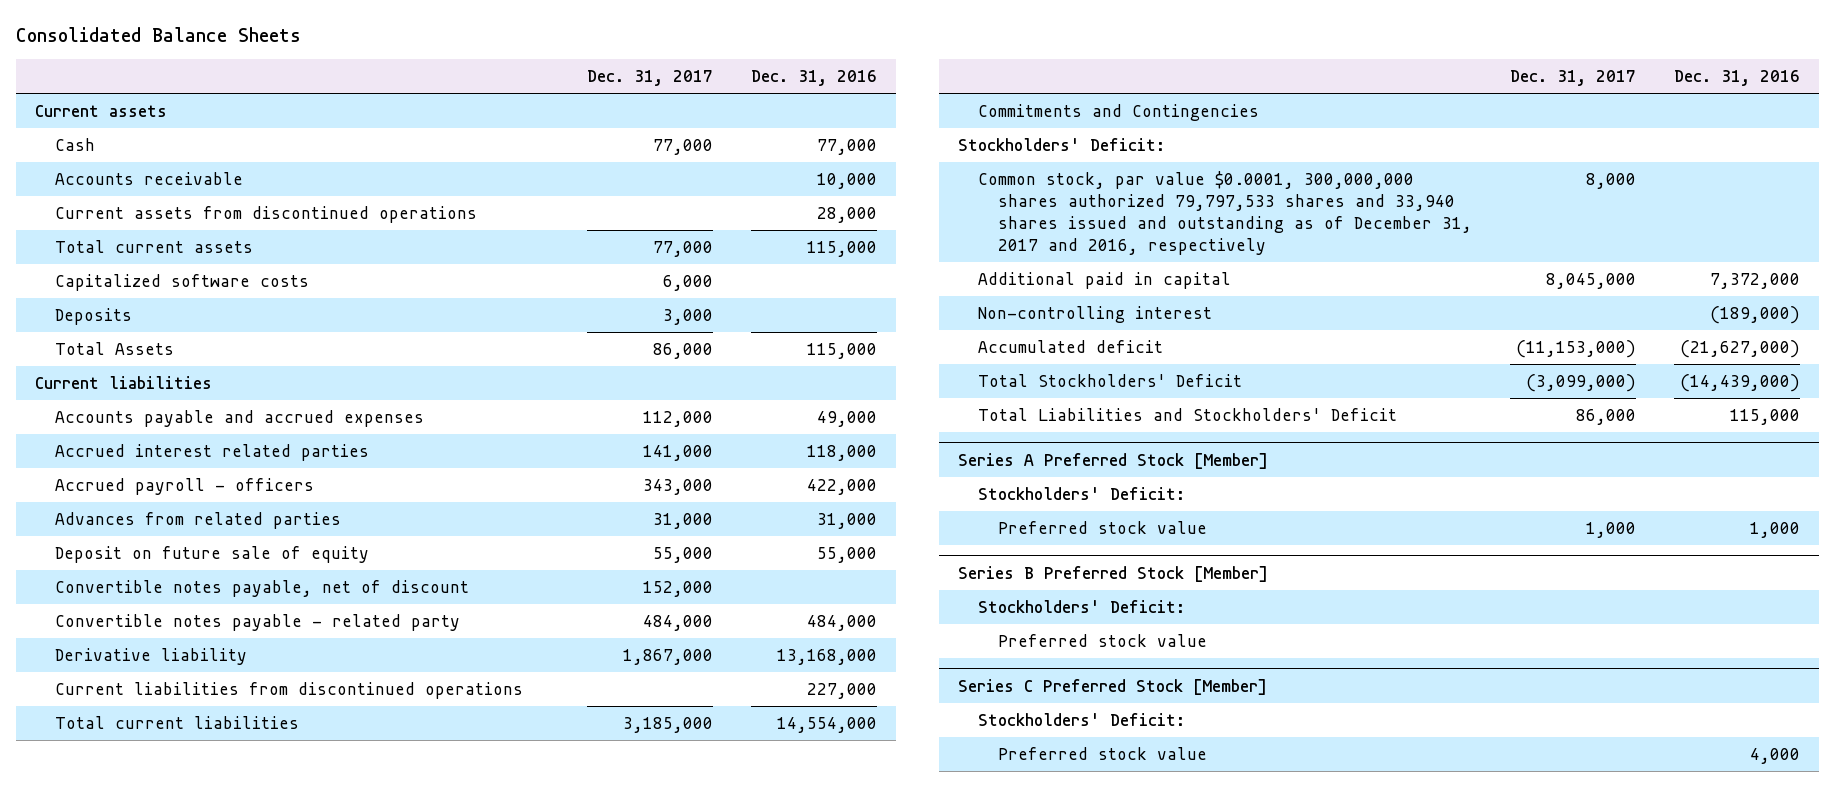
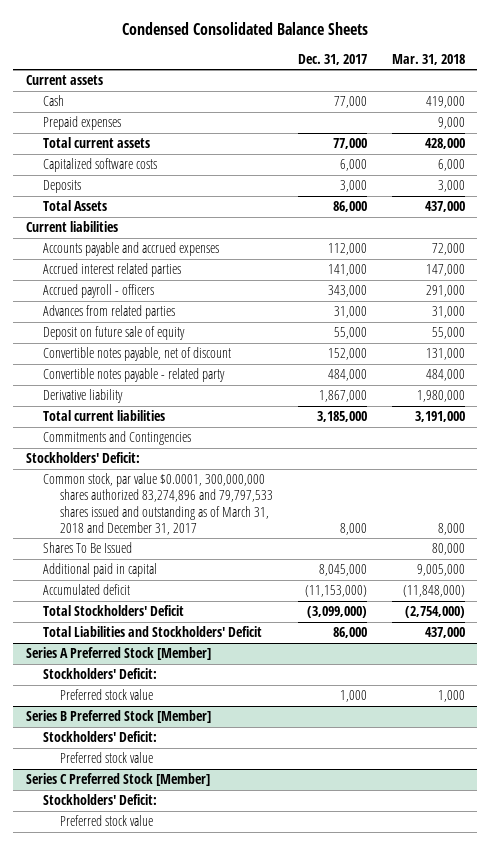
[15,27,301,43] Consolidated Balance Sheets -> [122,21,369,35] Condensed Consolidated Balance Sheets
[751,70,878,87] Dec. 31, 2016 -> none
none -> [391,54,465,66] Mar. 31, 2018
[54,171,243,185] Accounts receivable -> none
[54,205,477,223] Current assets from discontinued operations -> none
none -> [42,116,121,131] Prepaid expenses
[54,681,523,699] Current liabilities from discontinued operations -> none
[977,170,1472,255] Common stock, par value $0.0001, 300,000,000 shares authorized 79,797,533 shares and 33,940 shares issued and outstanding as of December 31, 2017 and 2016, respectively -> [42,473,273,535] Common stock, par value $0.0001, 300,000,000 shares authorized 83,274,896 and 79,797,533 shares issued and outstanding as of March 31, 2018 and December 31, 2017
none -> [42,542,132,554] Shares To Be Issued
[977,305,1212,323] Non-controlling interest -> none

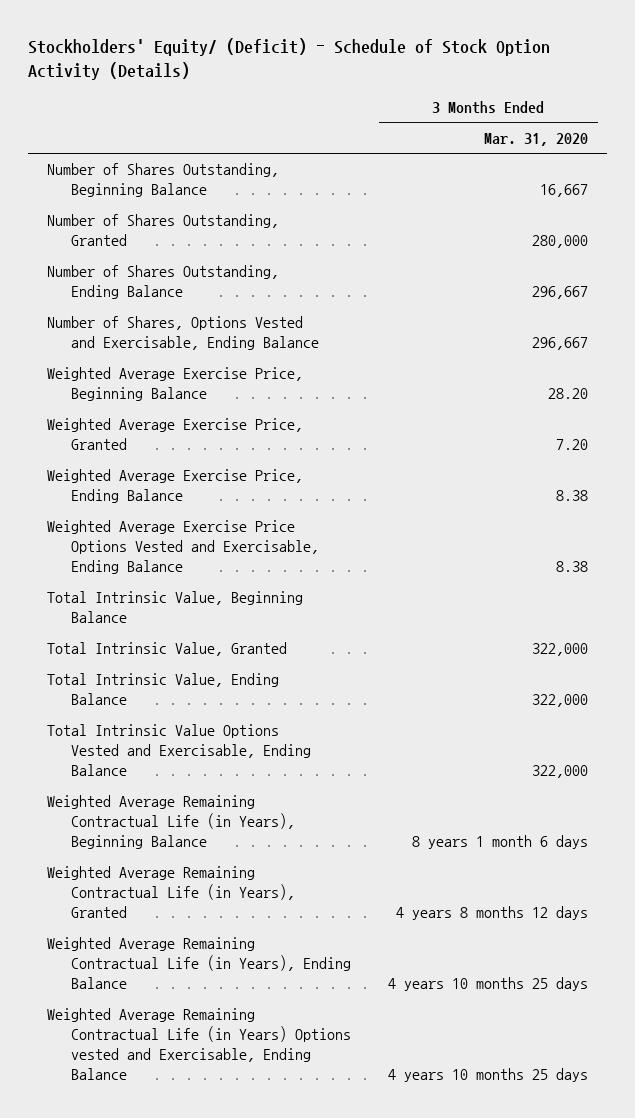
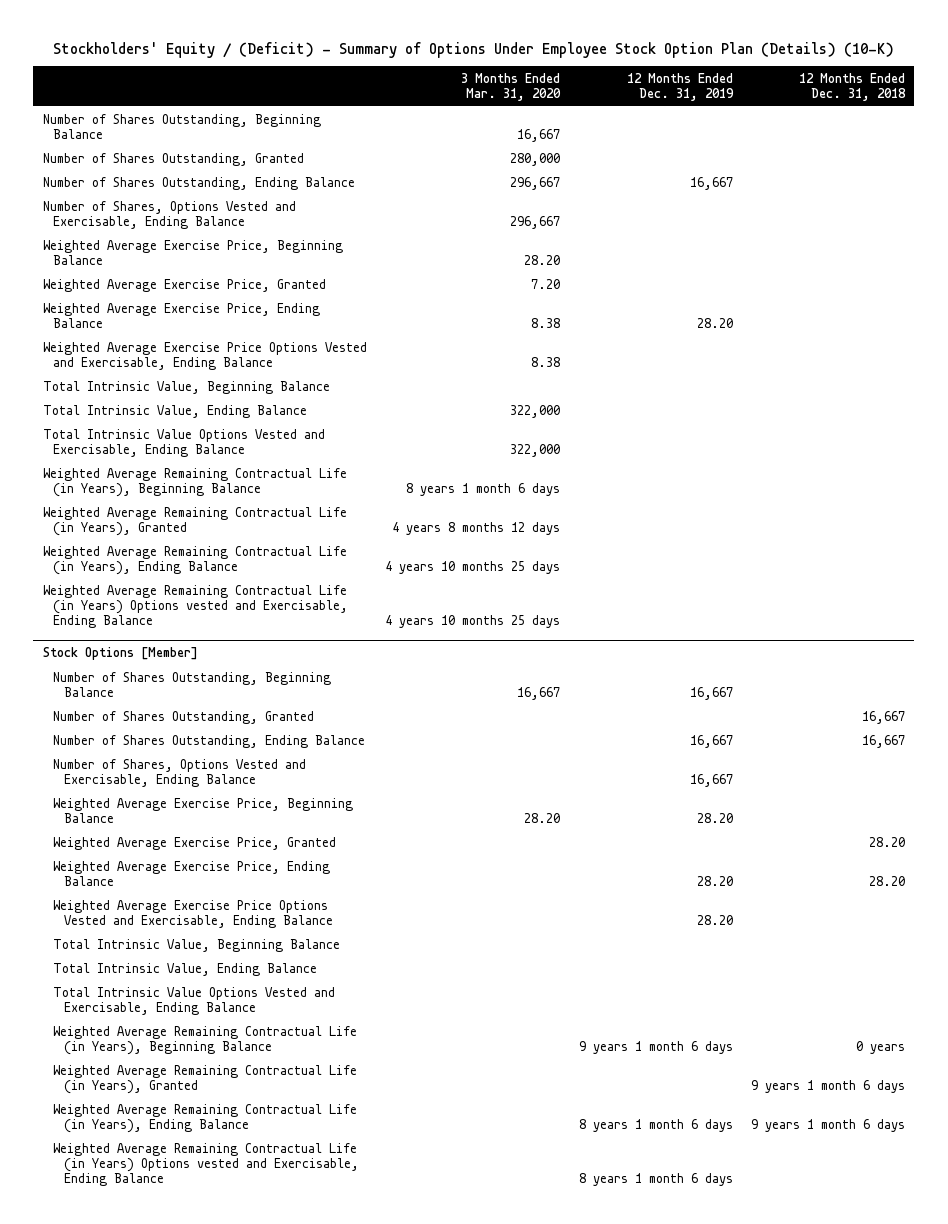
[28,38,551,81] Stockholders' Equity/ (Deficit) - Schedule of Stock Option Activity (Details) -> [52,41,894,58] Stockholders' Equity / (Deficit) - Summary of Options Under Employee Stock Option Plan (Details) (10-K)
none -> [626,72,734,102] 12 Months Ended Dec. 31, 2019
none -> [799,72,907,102] 12 Months Ended Dec. 31, 2018
[46,642,287,657] Total Intrinsic Value, Granted -> none
none -> [42,647,198,661] Stock Options [Member]
none -> [53,671,332,697] Number of Shares Outstanding, Beginning Balance
none -> [53,710,315,724] Number of Shares Outstanding, Granted
none -> [53,734,366,748] Number of Shares Outstanding, Ending Balance
none -> [53,758,307,787] Number of Shares, Options Vested and Exercisable, Ending Balance
none -> [53,797,354,823] Weighted Average Exercise Price, Beginning Balance
none -> [53,836,337,850] Weighted Average Exercise Price, Granted
none -> [53,860,331,886] Weighted Average Exercise Price, Ending Balance
none -> [53,899,333,928] Weighted Average Exercise Price Options Vested and Exercisable, Ending Balance
none -> [53,938,341,952] Total Intrinsic Value, Beginning Balance
none -> [53,962,318,976] Total Intrinsic Value, Ending Balance
none -> [53,986,336,1015] Total Intrinsic Value Options Vested and Exercisable, Ending Balance
none -> [53,1025,358,1055] Weighted Average Remaining Contractual Life (in Years), Beginning Balance
none -> [53,1064,358,1094] Weighted Average Remaining Contractual Life (in Years), Granted
none -> [53,1103,358,1133] Weighted Average Remaining Contractual Life (in Years), Ending Balance
none -> [53,1142,359,1186] Weighted Average Remaining Contractual Life (in Years) Options vested and Exercisable, Ending Balance

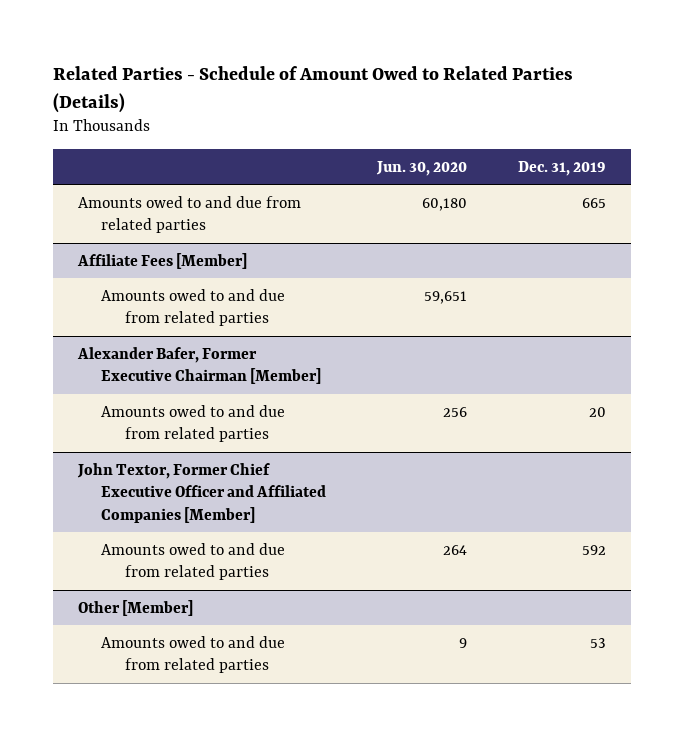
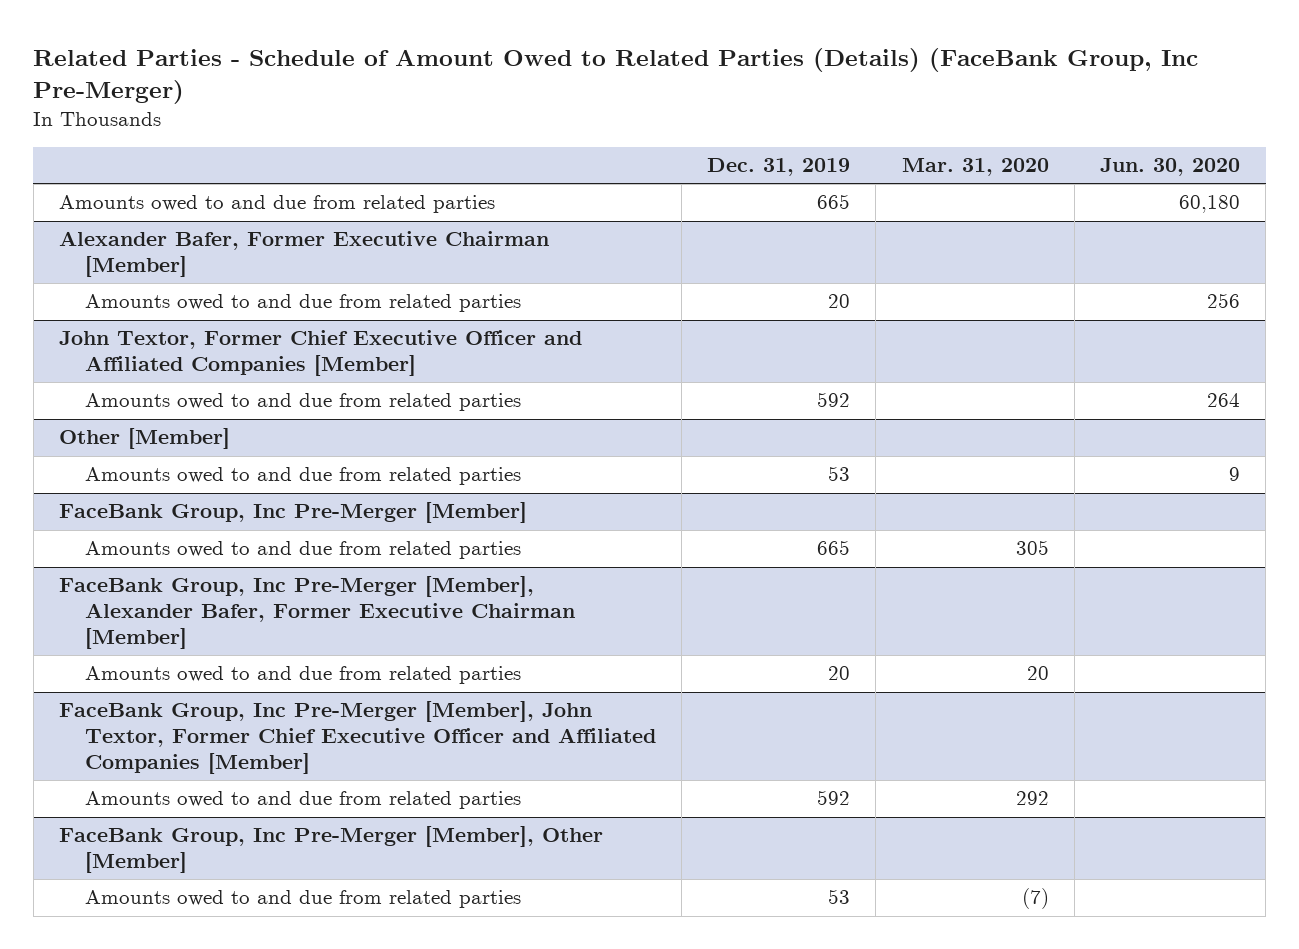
[52,66,573,113] Related Parties - Schedule of Amount Owed to Related Parties (Details) -> [33,47,1199,104] Related Parties - Schedule of Amount Owed to Related Parties (Details) (FaceBank Group, Inc Pre-Merger)
none -> [901,158,1049,177] Mar. 31, 2020
[76,252,247,269] Affiliate Fees [Member] -> none
[101,288,286,327] Amounts owed to and due from related parties -> none
none -> [58,502,527,524] FaceBank Group, Inc Pre-Merger [Member]
none -> [84,541,521,560] Amounts owed to and due from related parties
none -> [58,576,575,650] FaceBank Group, Inc Pre-Merger [Member], Alexander Bafer, Former Executive Chairman [Member]
none -> [84,666,521,685] Amounts owed to and due from related parties
none -> [58,701,656,775] FaceBank Group, Inc Pre-Merger [Member], John Textor, Former Chief Executive Officer and Affiliated Companies [Member]
none -> [84,791,521,810] Amounts owed to and due from related parties
none -> [58,826,603,874] FaceBank Group, Inc Pre-Merger [Member], Other [Member]
none -> [84,890,521,909] Amounts owed to and due from related parties

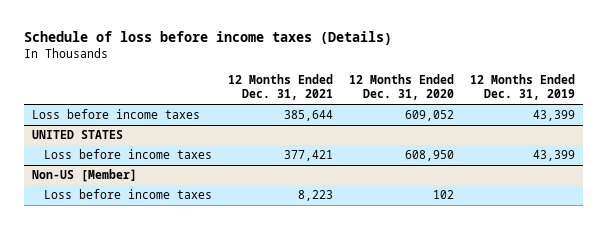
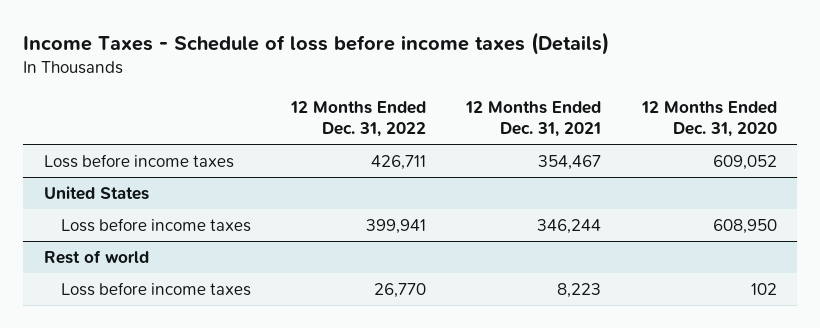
[23,30,392,45] Schedule of loss before income taxes (Details) -> [23,32,610,56] Income Taxes - Schedule of loss before income taxes (Details)
[470,73,576,101] 12 Months Ended Dec. 31, 2019 -> none
none -> [290,100,427,138] 12 Months Ended Dec. 31, 2022
[284,110,334,122] 385,644 -> [538,155,602,171] 354,467
[31,130,123,140] UNITED STATES -> [43,186,149,201] United States
[284,150,334,162] 377,421 -> [537,219,602,235] 346,244
[31,169,137,183] Non-US [Member] -> [43,250,149,265] Rest of world

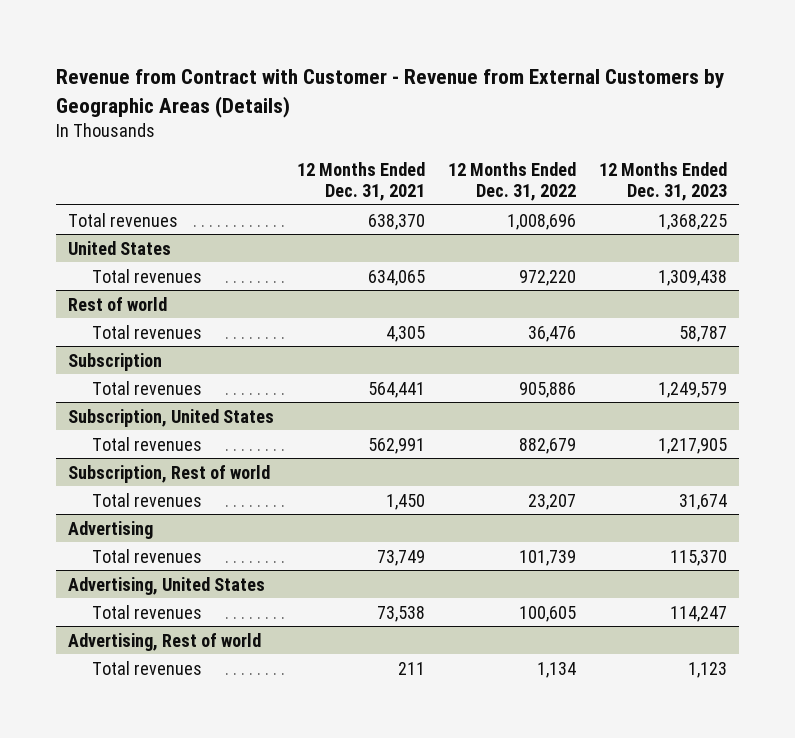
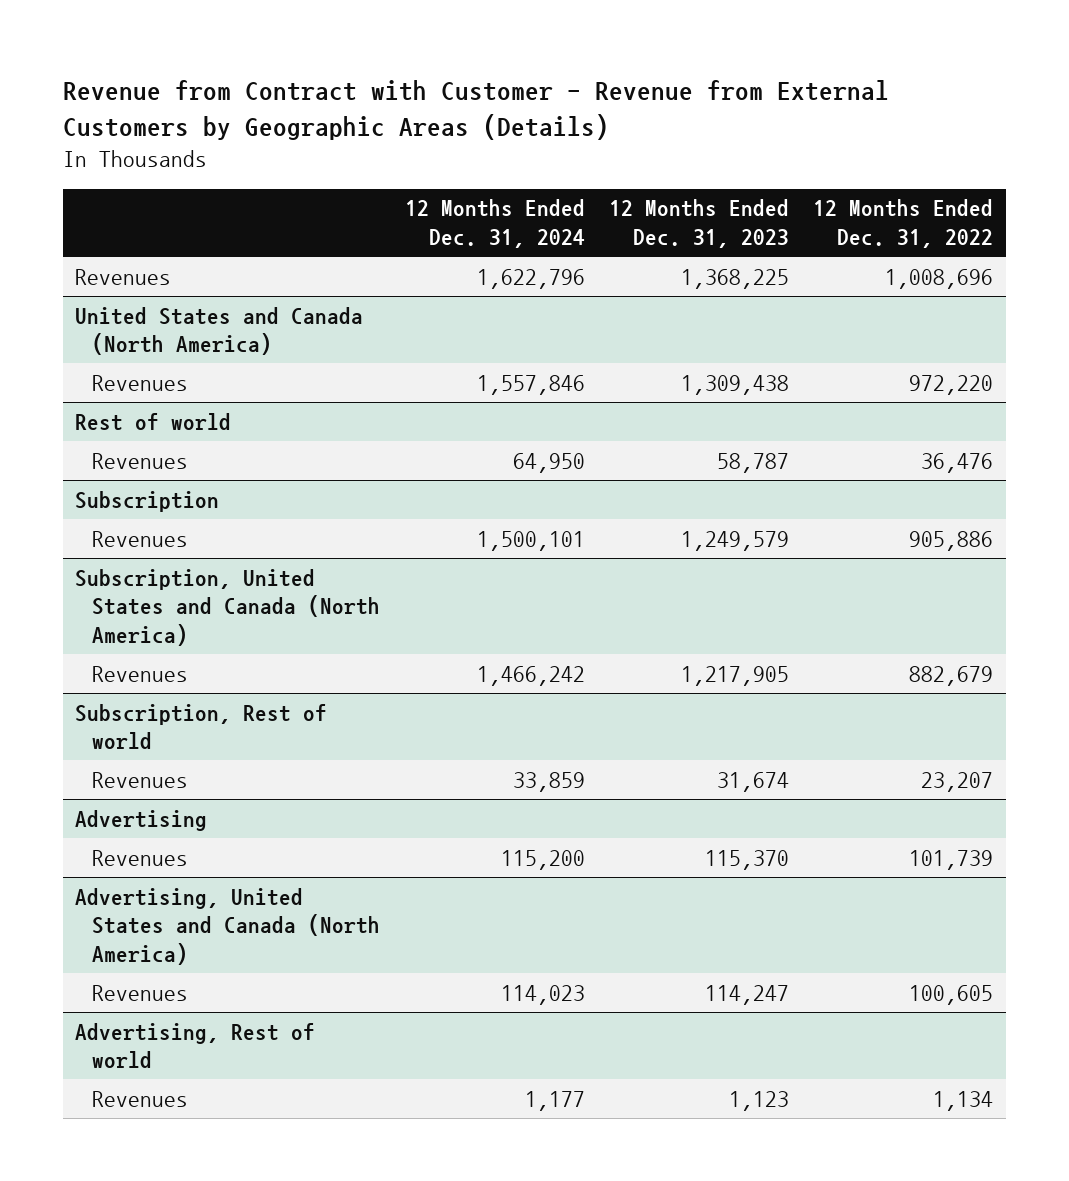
[296,162,425,202] 12 Months Ended Dec. 31, 2021 -> none
none -> [404,199,585,249] 12 Months Ended Dec. 31, 2024
[67,212,178,227] Total revenues -> [75,268,172,285] Revenues
[67,240,171,255] United States -> [75,306,364,356] United States and Canada (North America)
[92,268,203,283] Total revenues -> [92,374,189,391] Revenues
[92,324,203,339] Total revenues -> [92,452,189,469] Revenues
[67,408,274,427] Subscription, United States -> none
[92,380,203,395] Total revenues -> [92,530,189,547] Revenues
none -> [75,568,381,647] Subscription, United States and Canada (North America)
[92,436,203,451] Total revenues -> [92,665,189,682] Revenues
[92,492,203,507] Total revenues -> [92,771,189,788] Revenues
[67,576,265,595] Advertising, United States -> none
[92,548,203,563] Total revenues -> [92,849,189,866] Revenues
none -> [75,887,381,966] Advertising, United States and Canada (North America)
[92,604,203,619] Total revenues -> [92,984,189,1001] Revenues
[92,660,203,675] Total revenues -> [92,1090,189,1107] Revenues

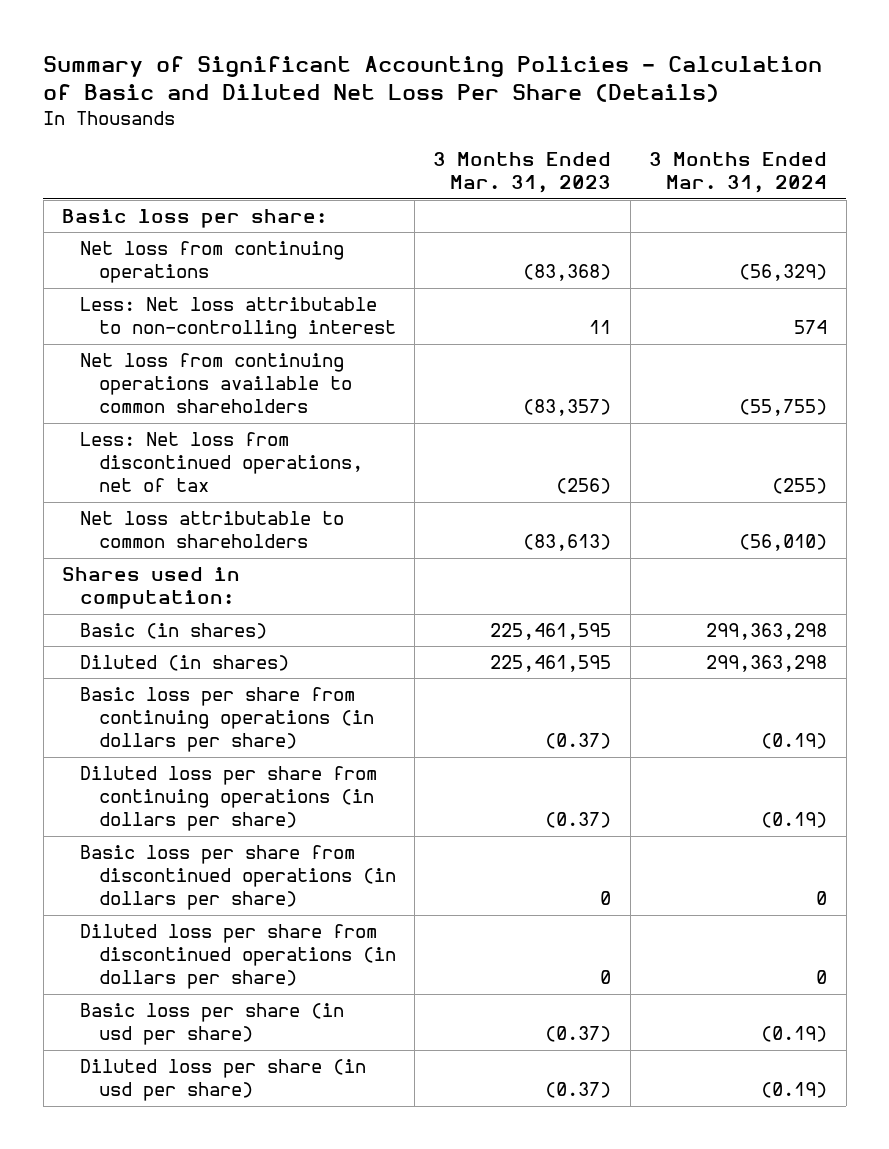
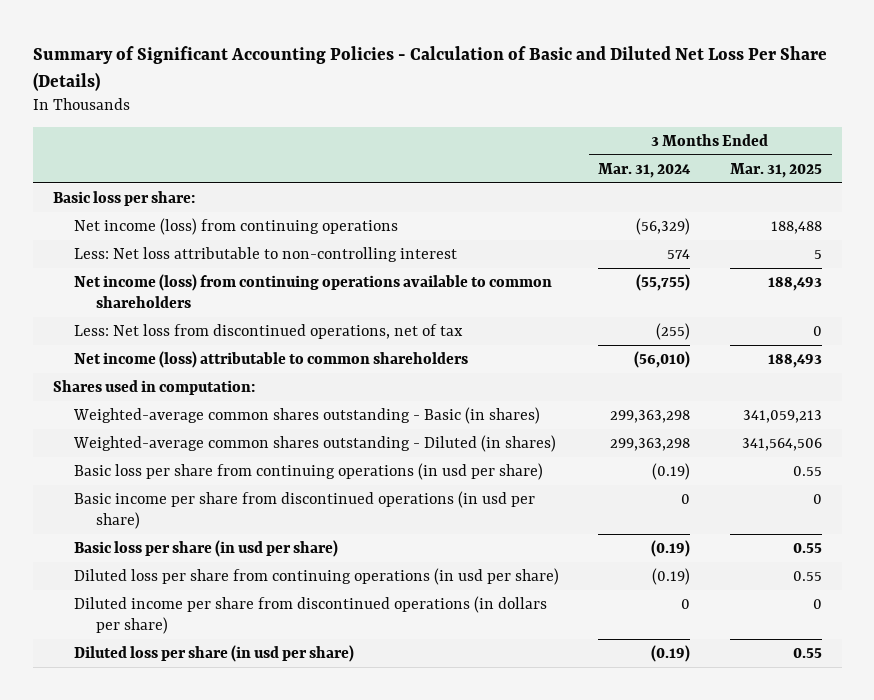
[433,152,612,194] 3 Months Ended Mar. 31, 2023 -> none
none -> [729,162,822,178] Mar. 31, 2025
[80,241,345,284] Net loss from continuing operations -> [74,217,399,235] Net income (loss) from continuing operations
[80,353,352,414] Net loss from continuing operations available to common shareholders -> [74,273,553,309] Net income (loss) from continuing operations available to common shareholders
[80,511,345,549] Net loss attributable to common shareholders -> [74,350,469,368] Net income (loss) attributable to common shareholders
[80,766,378,832] Diluted loss per share from continuing operations (in dollars per share) -> none
[80,924,396,990] Diluted loss per share from discontinued operations (in dollars per share) -> none
[80,623,268,640] Basic (in shares) -> [73,406,541,424] Weighted-average common shares outstanding - Basic (in shares)
[80,655,290,672] Diluted (in shares) -> [73,434,557,452] Weighted-average common shares outstanding - Diluted (in shares)
[80,687,374,753] Basic loss per share from continuing operations (in dollars per share) -> [74,462,544,480] Basic loss per share from continuing operations (in usd per share)
[80,845,396,911] Basic loss per share from discontinued operations (in dollars per share) -> [74,490,536,530] Basic income per share from discontinued operations (in usd per share)
none -> [74,567,560,585] Diluted loss per share from continuing operations (in usd per share)
none -> [74,595,548,635] Diluted income per share from discontinued operations (in dollars per share)

